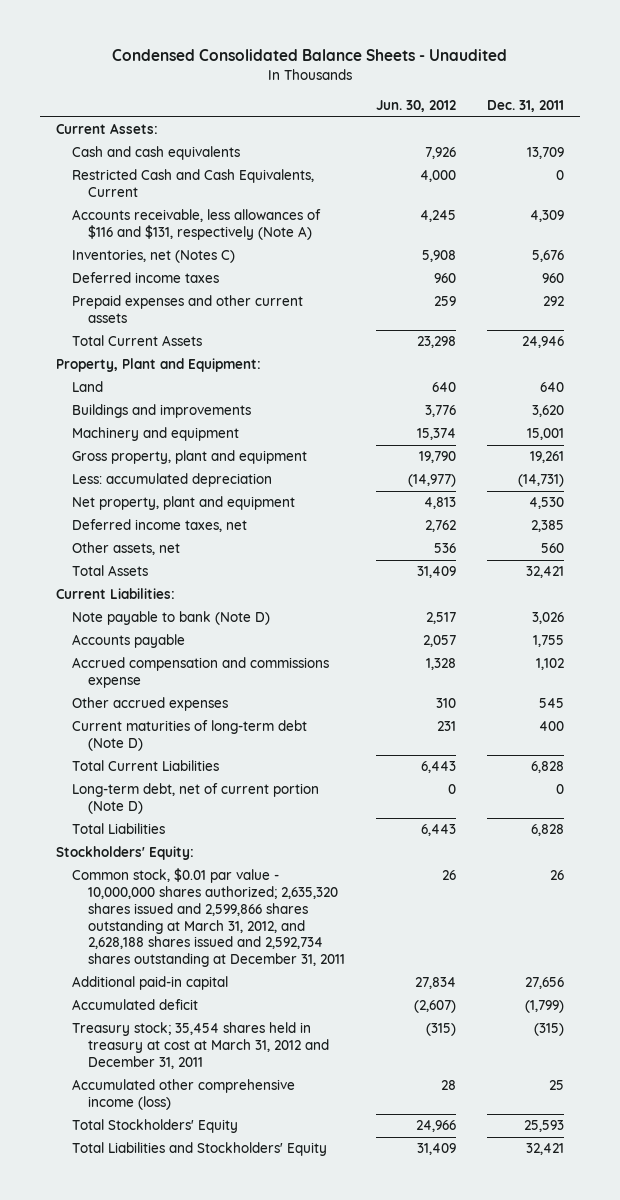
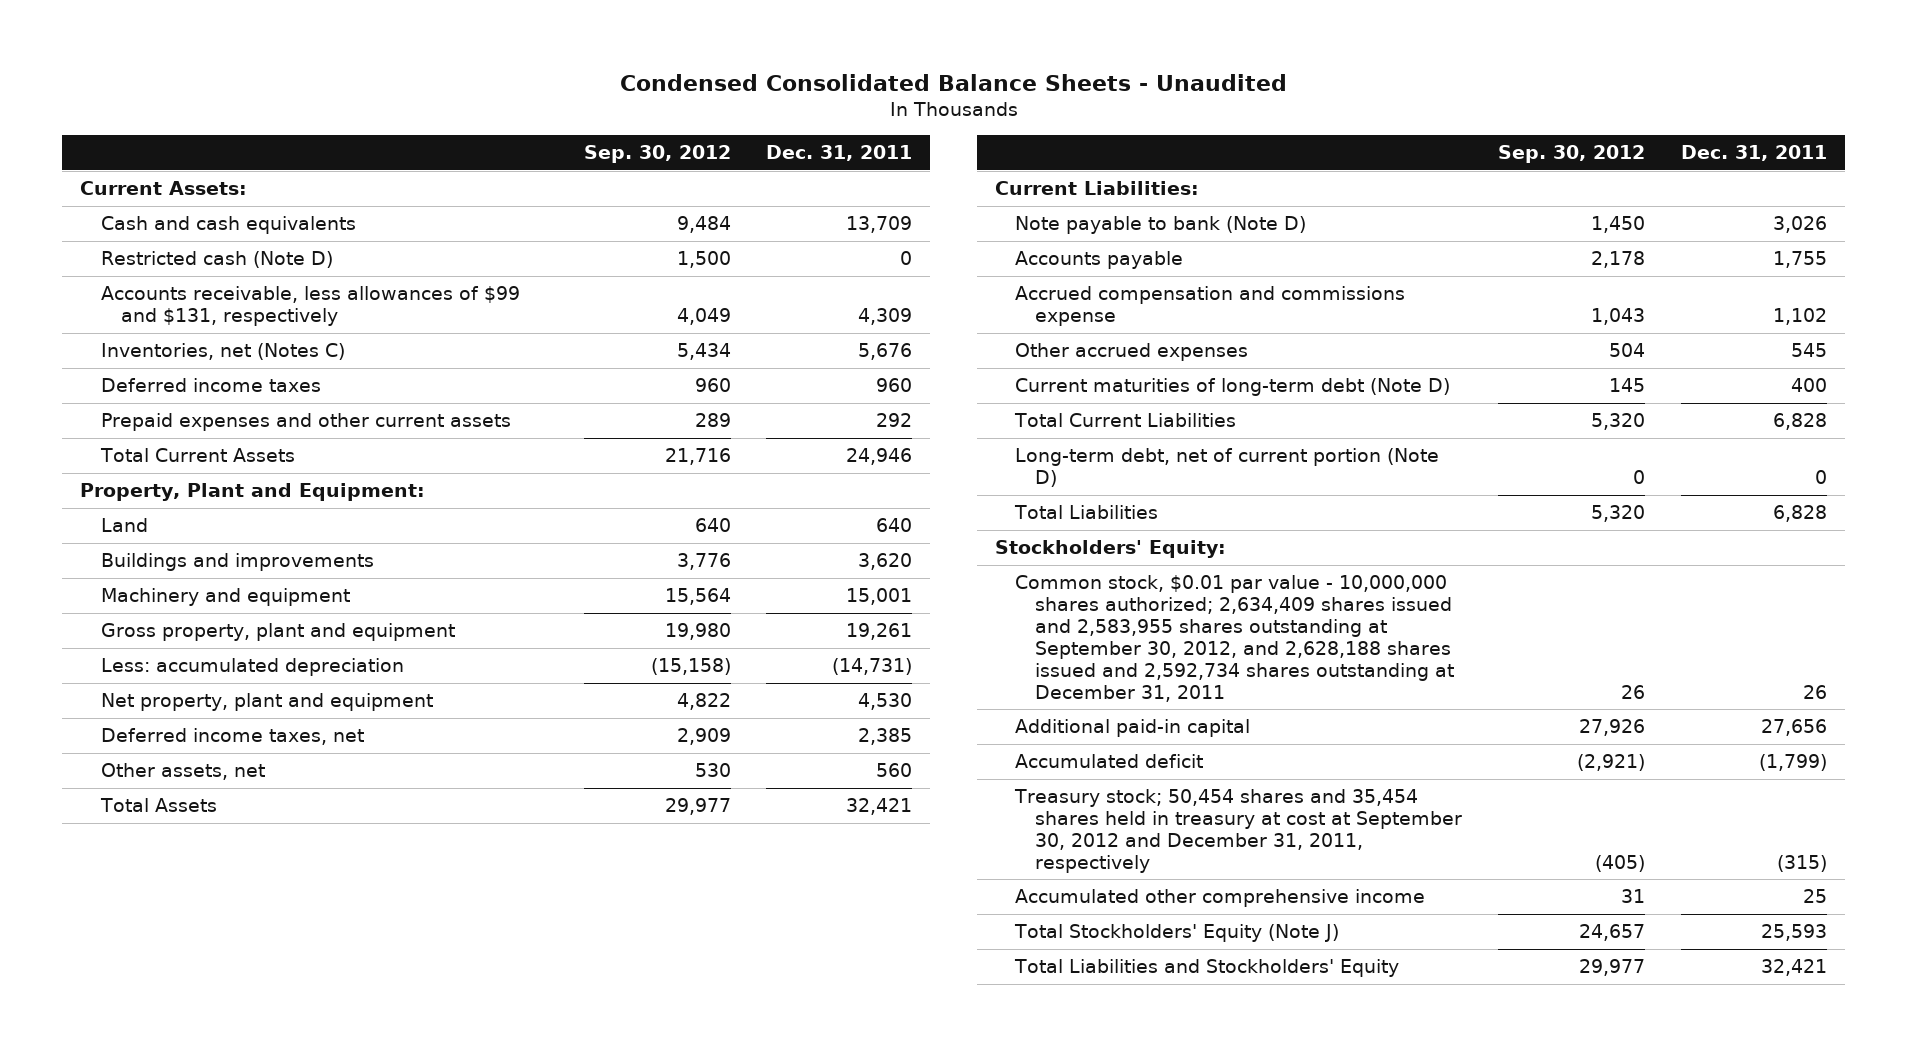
[376,99,457,112] Jun. 30, 2012 -> none
none -> [583,145,731,164] Sep. 30, 2012
[71,169,314,198] Restricted Cash and Cash Equivalents, Current -> [100,251,333,269] Restricted cash (Note D)
[71,209,321,241] Accounts receivable, less allowances of $116 and $131, respectively (Note A) -> [100,286,520,327] Accounts receivable, less allowances of $99 and $131, respectively
[71,868,345,968] Common stock, $0.01 par value - 10,000,000 shares authorized; 2,635,320 shares issued and 2,599,866 shares outstanding at March 31, 2012, and 2,628,188 shares issued and 2,592,734 shares outstanding at December 31, 2011 -> [1014,575,1455,702] Common stock, $0.01 par value - 10,000,000 shares authorized; 2,634,409 shares issued and 2,583,955 shares outstanding at September 30, 2012, and 2,628,188 shares issued and 2,592,734 shares outstanding at December 31, 2011
[71,1022,329,1069] Treasury stock; 35,454 shares held in treasury at cost at March 31, 2012 and December 31, 2011 -> [1013,789,1463,873] Treasury stock; 50,454 shares and 35,454 shares held in treasury at cost at September 30, 2012 and December 31, 2011, respectively
[71,1079,295,1111] Accumulated other comprehensive income (loss) -> [1014,889,1425,908] Accumulated other comprehensive income
[71,1119,238,1134] Total Stockholders' Equity -> [1013,924,1339,943] Total Stockholders' Equity (Note J)

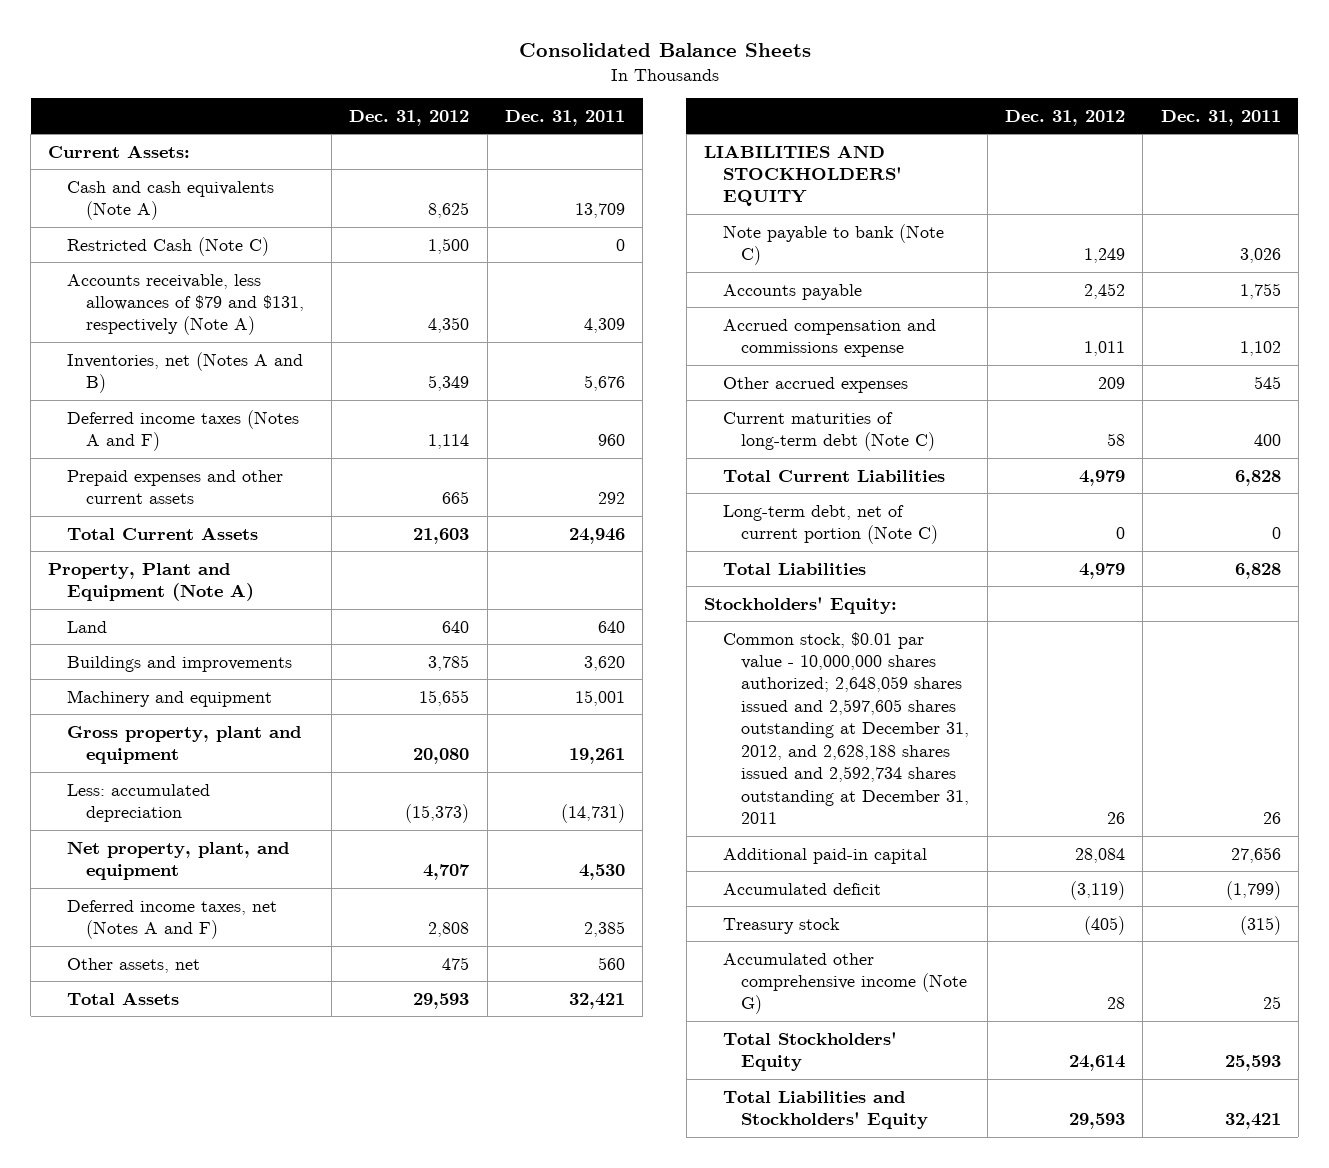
[619,74,1287,92] Condensed Consolidated Balance Sheets - Unaudited -> [518,43,811,58] Consolidated Balance Sheets
[583,145,731,164] Sep. 30, 2012 -> none
none -> [349,109,470,126] Dec. 31, 2012
[100,216,356,235] Cash and cash equivalents -> [67,180,275,220] Cash and cash equivalents (Note A)
[100,251,333,269] Restricted cash (Note D) -> [67,236,270,256] Restricted Cash (Note C)
[100,286,520,327] Accounts receivable, less allowances of $99 and $131, respectively -> [67,273,304,336] Accounts receivable, less allowances of $79 and $131, respectively (Note A)
[100,343,345,361] Inventories, net (Notes C) -> [67,351,304,393] Inventories, net (Notes A and B)
[100,378,321,393] Deferred income taxes -> [67,409,300,451] Deferred income taxes (Notes A and F)
[80,483,426,502] Property, Plant and Equipment: -> [48,562,255,601] Property, Plant and Equipment (Note A)
[100,693,433,712] Net property, plant and equipment -> [67,840,290,880] Net property, plant, and equipment
[100,728,364,746] Deferred income taxes, net -> [67,899,278,939] Deferred income taxes, net (Notes A and F)
[994,181,1199,196] Current Liabilities: -> none
none -> [703,144,902,207] LIABILITIES AND STOCKHOLDERS' EQUITY
[1014,216,1306,235] Note payable to bank (Note D) -> [722,223,944,265] Note payable to bank (Note C)
[1014,378,1450,397] Current maturities of long-term debt (Note D) -> [722,411,936,451] Current maturities of long-term debt (Note C)
[1014,448,1439,488] Long-term debt, net of current portion (Note D) -> [722,504,939,544] Long-term debt, net of current portion (Note C)
[1014,575,1455,702] Common stock, $0.01 par value - 10,000,000 shares authorized; 2,634,409 shares issued and 2,583,955 shares outstanding at September 30, 2012, and 2,628,188 shares issued and 2,592,734 shares outstanding at December 31, 2011 -> [722,631,970,825] Common stock, $0.01 par value - 10,000,000 shares authorized; 2,648,059 shares issued and 2,597,605 shares outstanding at December 31, 2012, and 2,628,188 shares issued and 2,592,734 shares outstanding at December 31, 2011
[1013,789,1463,873] Treasury stock; 50,454 shares and 35,454 shares held in treasury at cost at September 30, 2012 and December 31, 2011, respectively -> [722,917,840,934] Treasury stock
[1014,889,1425,908] Accumulated other comprehensive income -> [722,952,968,1015] Accumulated other comprehensive income (Note G)
[1013,924,1339,943] Total Stockholders' Equity (Note J) -> [722,1031,897,1071] Total Stockholders' Equity

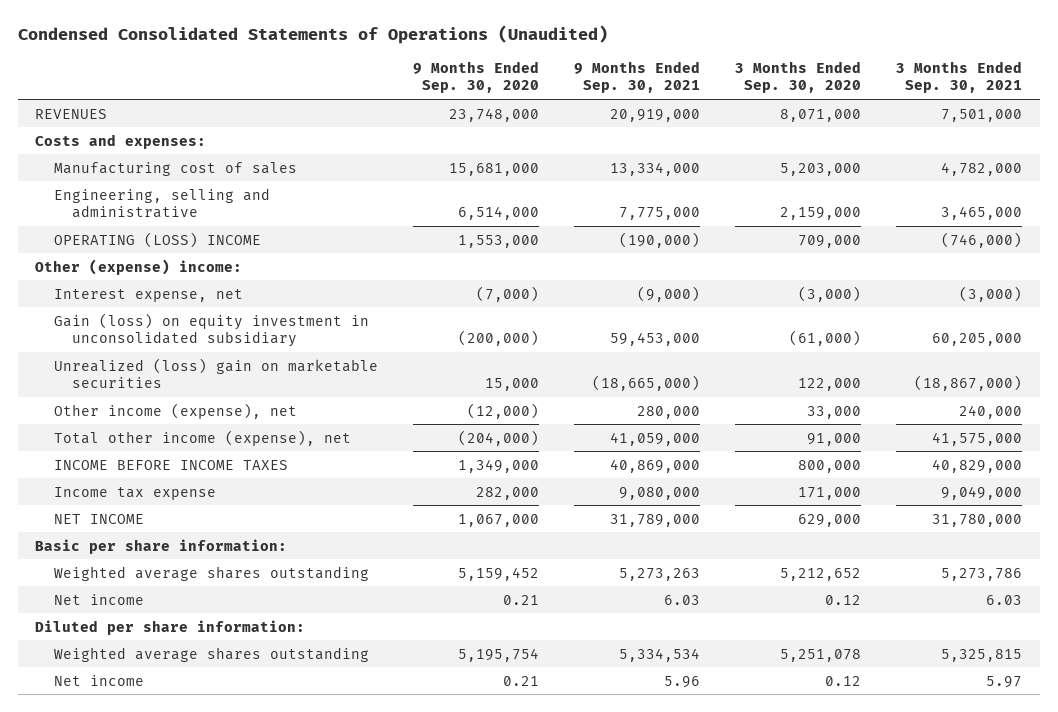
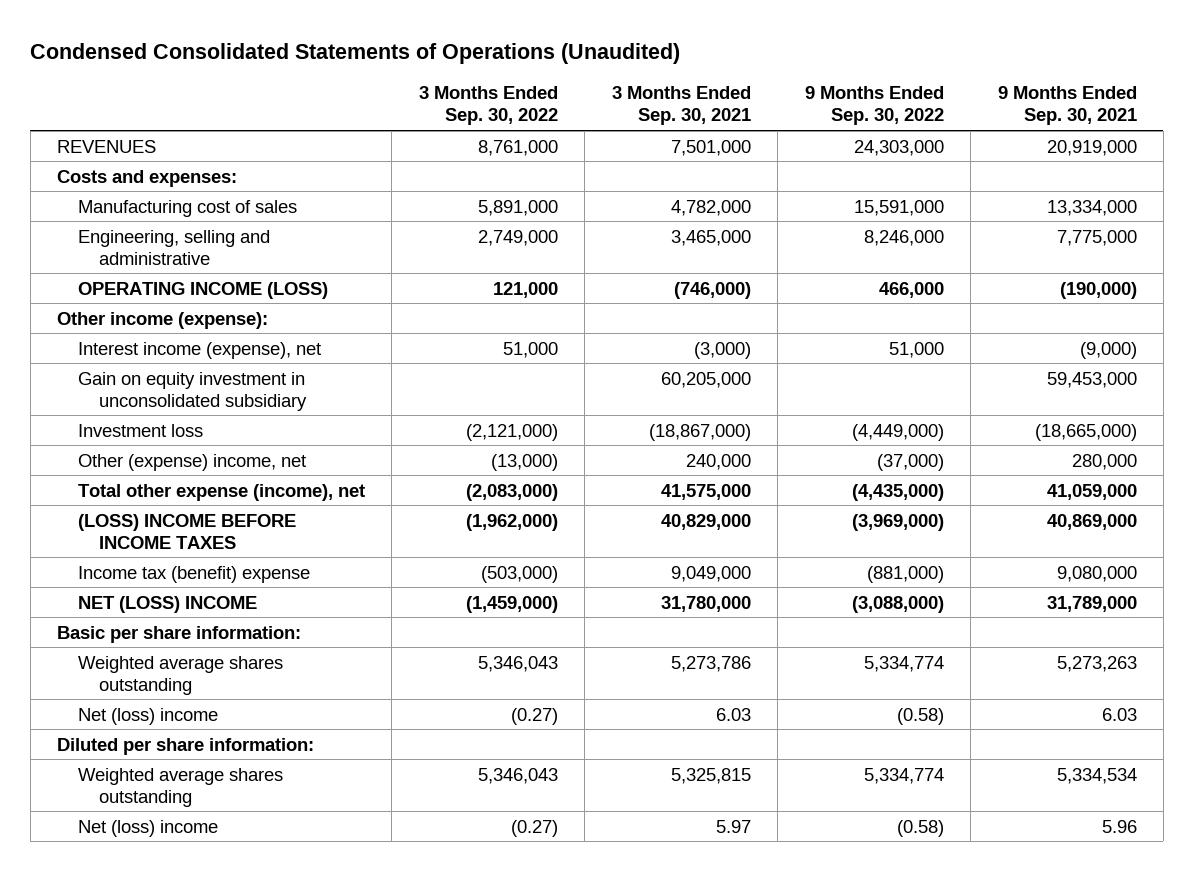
[412,60,539,94] 9 Months Ended Sep. 30, 2020 -> none
[735,60,862,94] 3 Months Ended Sep. 30, 2020 -> none
none -> [418,86,558,126] 3 Months Ended Sep. 30, 2022
none -> [804,86,944,126] 9 Months Ended Sep. 30, 2022
[53,231,261,248] OPERATING (LOSS) INCOME -> [77,281,328,299] OPERATING INCOME (LOSS)
[35,258,243,275] Other (expense) income: -> [57,311,269,329] Other income (expense):
[53,288,243,302] Interest expense, net -> [77,341,321,359] Interest income (expense), net
[53,312,369,348] Gain (loss) on equity investment in unconsolidated subsidiary -> [77,371,307,411] Gain on equity investment in unconsolidated subsidiary
[53,357,378,389] Unrealized (loss) gain on marketable securities -> [77,423,203,437] Investment loss
[53,402,297,419] Other income (expense), net -> [77,453,306,471] Other (expense) income, net
[53,429,351,446] Total other income (expense), net -> [77,483,365,501] Total other expense (income), net
[53,459,288,470] INCOME BEFORE INCOME TAXES -> [77,513,296,549] (LOSS) INCOME BEFORE INCOME TAXES
[53,486,216,500] Income tax expense -> [77,565,310,583] Income tax (benefit) expense
[53,513,144,524] NET INCOME -> [77,595,257,613] NET (LOSS) INCOME
[53,593,144,605] Net income -> [77,707,218,725] Net (loss) income
[53,674,144,686] Net income -> [77,819,218,837] Net (loss) income

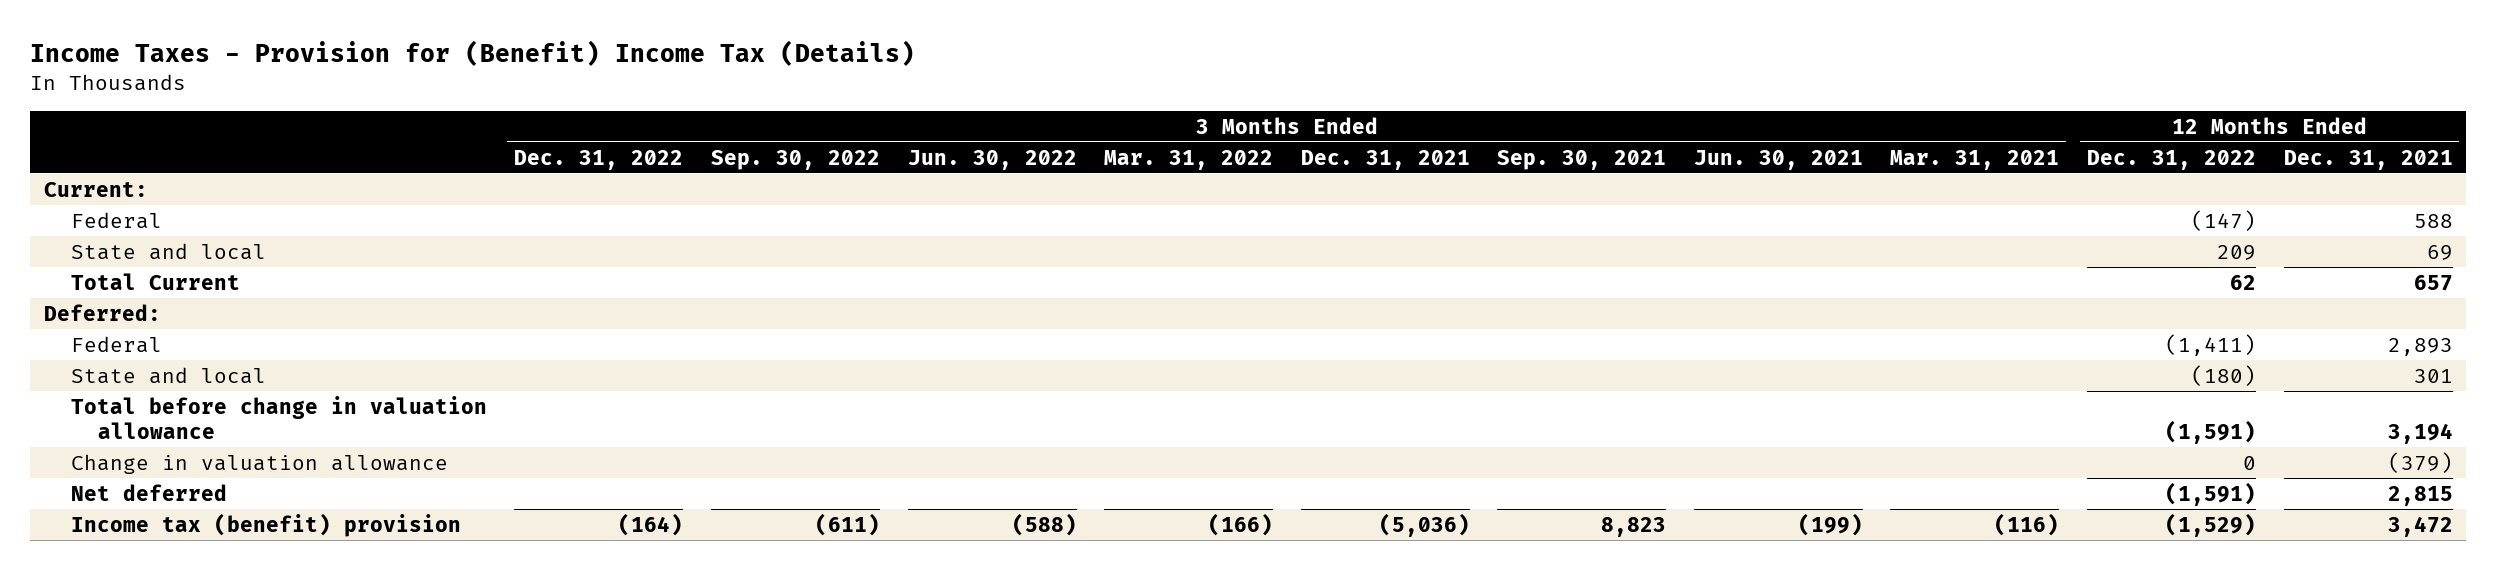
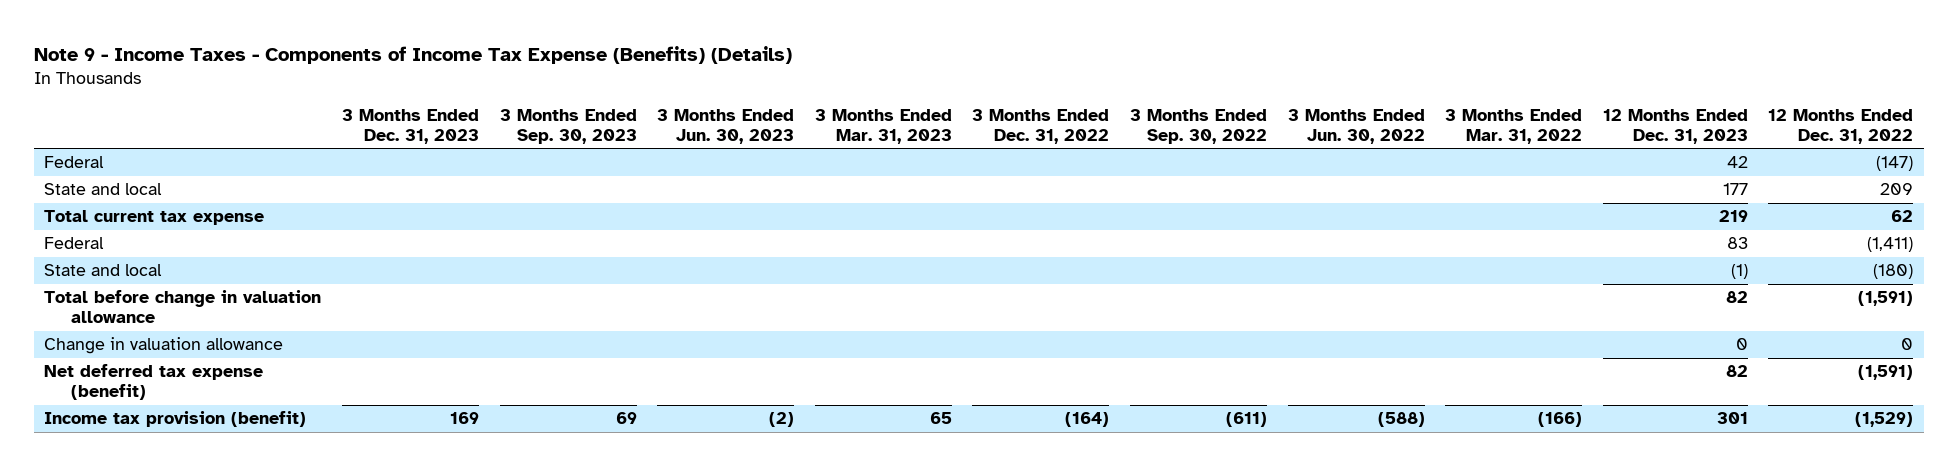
[30,40,916,67] Income Taxes - Provision for (Benefit) Income Tax (Details) -> [34,45,793,64] Note 9 - Income Taxes - Components of Income Tax Expense (Benefits) (Details)
[1300,149,1470,170] Dec. 31, 2021 -> none
[1497,149,1667,170] Sep. 30, 2021 -> none
[1693,149,1863,170] Jun. 30, 2021 -> none
[1890,149,2060,170] Mar. 31, 2021 -> none
[2283,149,2453,170] Dec. 31, 2021 -> none
none -> [341,108,479,144] 3 Months Ended Dec. 31, 2023
none -> [499,108,637,144] 3 Months Ended Sep. 30, 2023
none -> [657,108,795,144] 3 Months Ended Jun. 30, 2023
none -> [814,108,952,144] 3 Months Ended Mar. 31, 2023
none -> [1602,108,1748,144] 12 Months Ended Dec. 31, 2023
[43,181,148,197] Current: -> none
[43,303,161,321] Deferred: -> none
[70,272,240,290] Total Current -> [44,210,265,226] Total current tax expense
[70,483,227,501] Net deferred -> [44,364,264,401] Net deferred tax expense (benefit)
[70,512,461,537] Income tax (benefit) provision -> [44,411,307,428] Income tax provision (benefit)

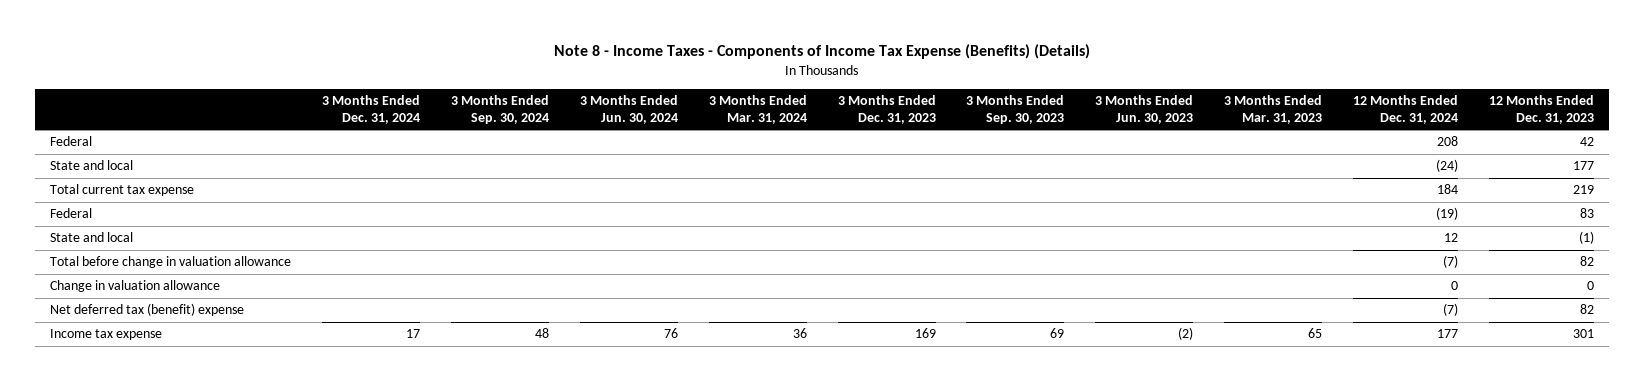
[34,45,793,64] Note 9 - Income Taxes - Components of Income Tax Expense (Benefits) (Details) -> [554,44,1091,60] Note 8 - Income Taxes - Components of Income Tax Expense (Benefits) (Details)
[972,108,1110,144] 3 Months Ended Dec. 31, 2022 -> none
[1130,108,1268,144] 3 Months Ended Sep. 30, 2022 -> none
[1287,108,1425,144] 3 Months Ended Jun. 30, 2022 -> none
[1445,108,1583,144] 3 Months Ended Mar. 31, 2022 -> none
[1768,108,1914,144] 12 Months Ended Dec. 31, 2022 -> none
none -> [322,95,421,124] 3 Months Ended Dec. 31, 2024
none -> [451,95,550,124] 3 Months Ended Sep. 30, 2024
none -> [579,95,678,124] 3 Months Ended Jun. 30, 2024
none -> [708,95,807,124] 3 Months Ended Mar. 31, 2024
none -> [1352,95,1458,124] 12 Months Ended Dec. 31, 2024
[44,364,264,401] Net deferred tax expense (benefit) -> [50,303,245,317] Net deferred tax (benefit) expense
[44,411,307,428] Income tax provision (benefit) -> [50,329,163,341] Income tax expense

